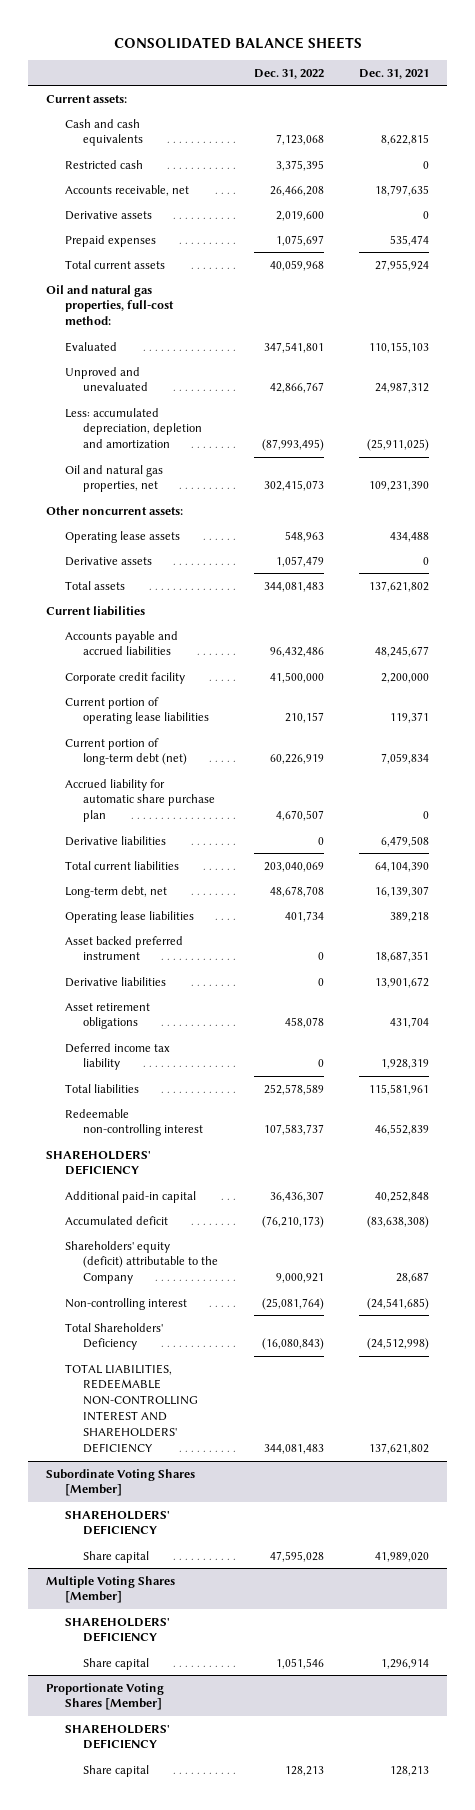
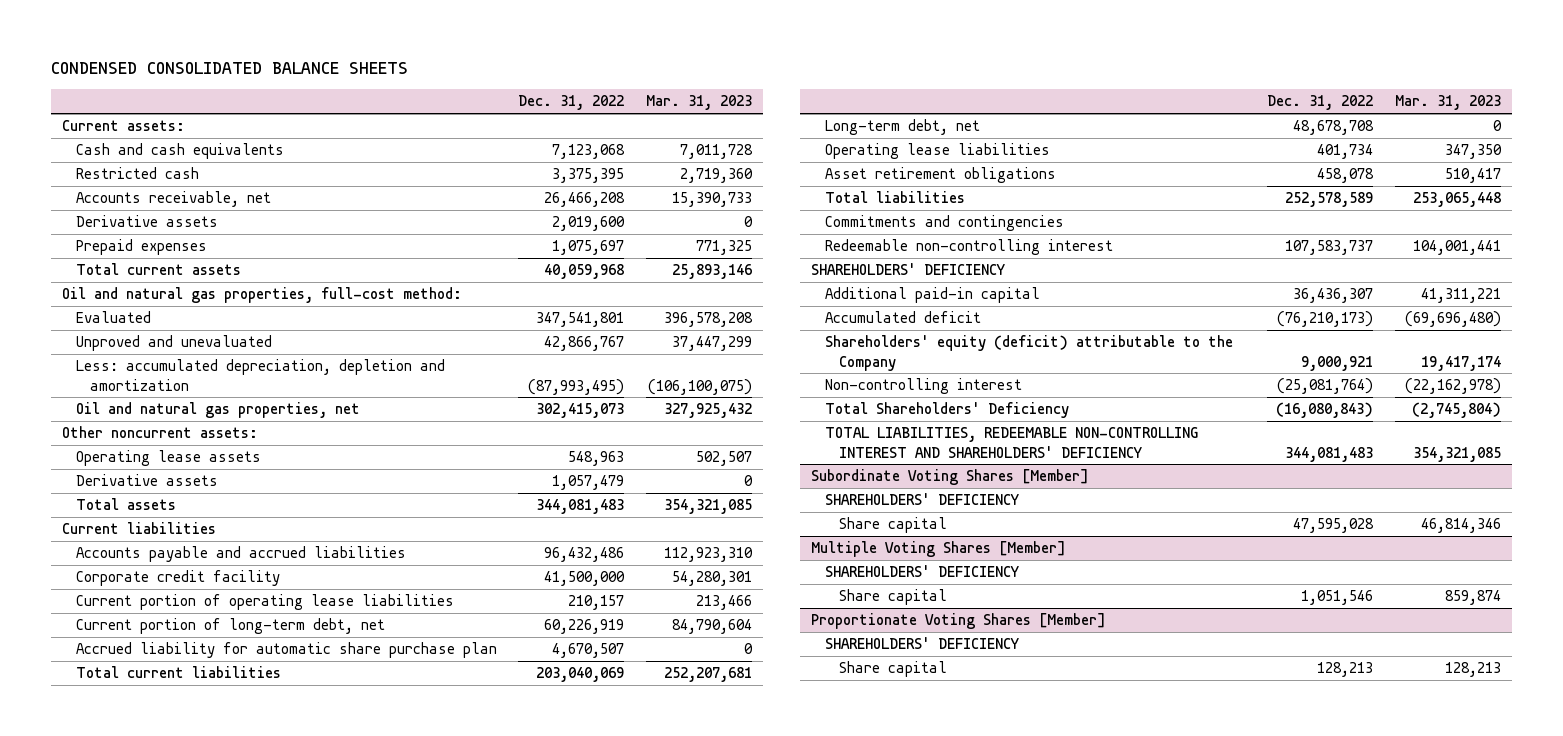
[113,36,362,49] CONSOLIDATED BALANCE SHEETS -> [51,62,409,75] CONDENSED CONSOLIDATED BALANCE SHEETS
[359,68,430,79] Dec. 31, 2021 -> none
none -> [645,95,752,111] Mar. 31, 2023
[64,737,188,766] Current portion of long-term debt (net) -> [75,618,385,635] Current portion of long-term debt, net
[64,835,166,846] Derivative liabilities -> none
[64,935,183,961] Asset backed preferred instrument -> none
[64,976,166,987] Derivative liabilities -> none
[64,1042,170,1071] Deferred income tax liability -> none
none -> [824,215,1064,232] Commitments and contingencies

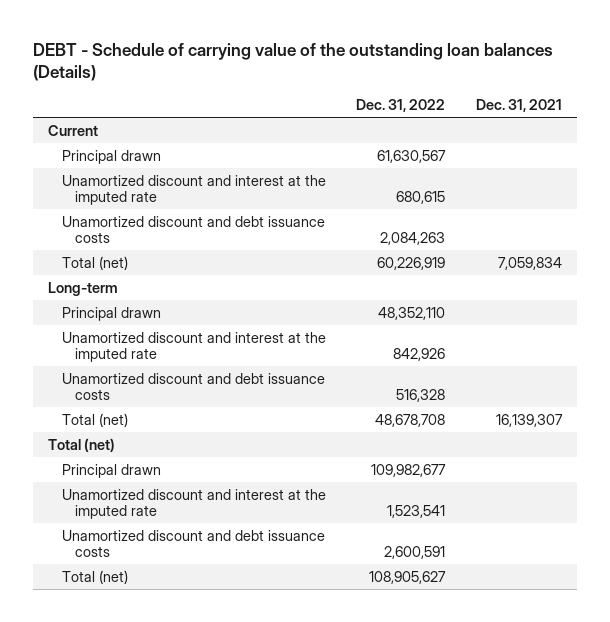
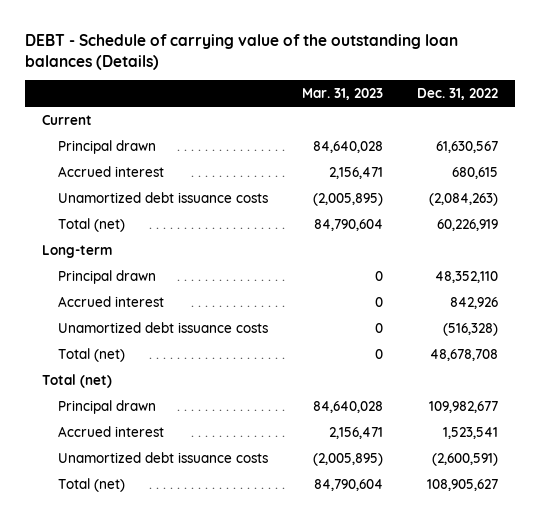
[475,99,562,113] Dec. 31, 2021 -> none
none -> [301,88,383,101] Mar. 31, 2023
[61,174,326,206] Unamortized discount and interest at the imputed rate -> [58,165,165,177] Accrued interest
[61,215,325,244] Unamortized discount and debt issuance costs -> [58,191,269,203] Unamortized debt issuance costs
[380,232,446,246] 2,084,263 -> [428,192,498,206] (2,084,263)
[61,331,326,363] Unamortized discount and interest at the imputed rate -> [58,295,165,307] Accrued interest
[61,372,325,401] Unamortized discount and debt issuance costs -> [58,321,269,333] Unamortized debt issuance costs
[396,389,446,403] 516,328 -> [442,322,498,336] (516,328)
[61,488,326,520] Unamortized discount and interest at the imputed rate -> [58,425,165,437] Accrued interest
[61,529,325,558] Unamortized discount and debt issuance costs -> [58,451,269,463] Unamortized debt issuance costs
[384,546,446,560] 2,600,591 -> [431,452,498,466] (2,600,591)

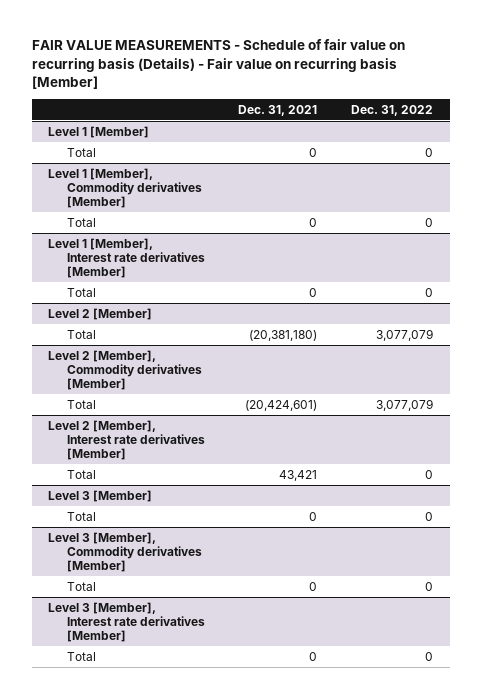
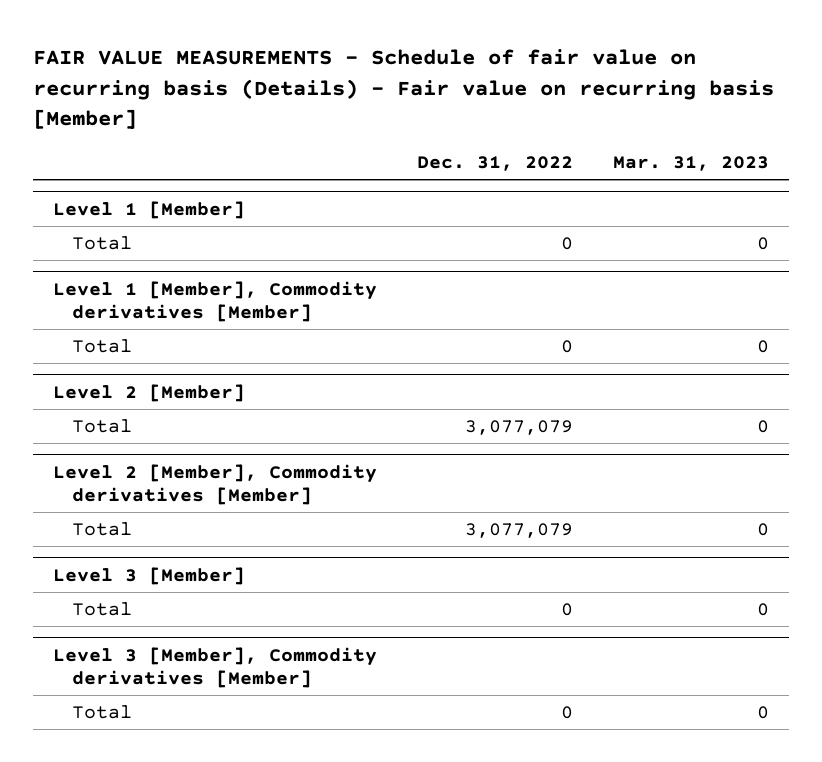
[238,104,318,116] Dec. 31, 2021 -> none
none -> [612,156,769,172] Mar. 31, 2023
[48,237,205,278] Level 1 [Member], Interest rate derivatives [Member] -> none
[66,287,96,297] Total -> none
[48,419,205,460] Level 2 [Member], Interest rate derivatives [Member] -> none
[66,469,96,479] Total -> none
[48,601,205,642] Level 3 [Member], Interest rate derivatives [Member] -> none
[66,651,96,661] Total -> none

